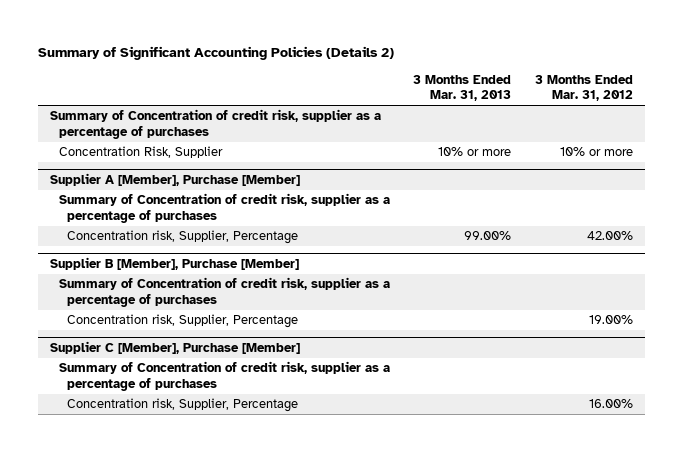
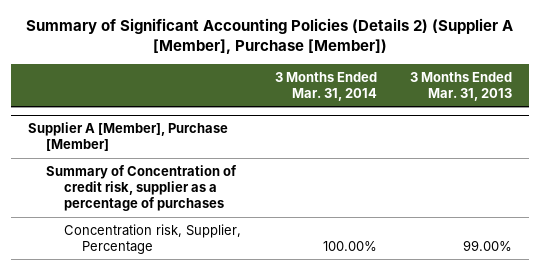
[37,45,394,60] Summary of Significant Accounting Policies (Details 2) -> [26,18,514,55] Summary of Significant Accounting Policies (Details 2) (Supplier A [Member], Purchase [Member])
[535,74,634,102] 3 Months Ended Mar. 31, 2012 -> none
none -> [274,71,377,102] 3 Months Ended Mar. 31, 2014
[49,109,381,139] Summary of Concentration of credit risk, supplier as a percentage of purchases -> none
[58,146,223,159] Concentration Risk, Supplier -> none
[49,257,299,271] Supplier B [Member], Purchase [Member] -> none
[58,277,390,307] Summary of Concentration of credit risk, supplier as a percentage of purchases -> none
[67,314,299,329] Concentration risk, Supplier, Percentage -> none
[49,341,300,355] Supplier C [Member], Purchase [Member] -> none
[58,361,390,391] Summary of Concentration of credit risk, supplier as a percentage of purchases -> none
[67,398,299,413] Concentration risk, Supplier, Percentage -> none

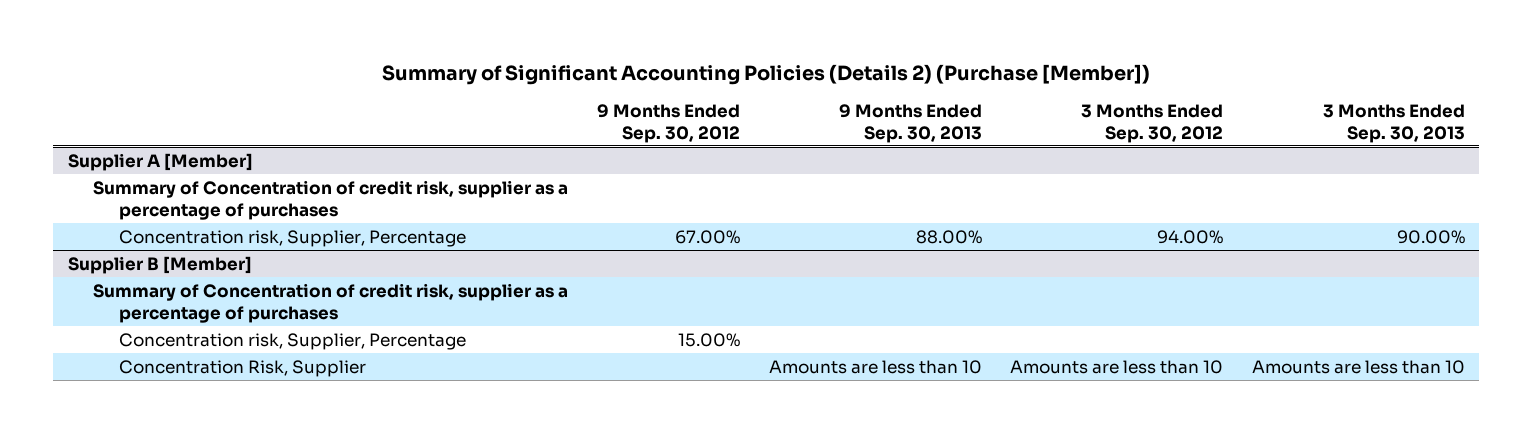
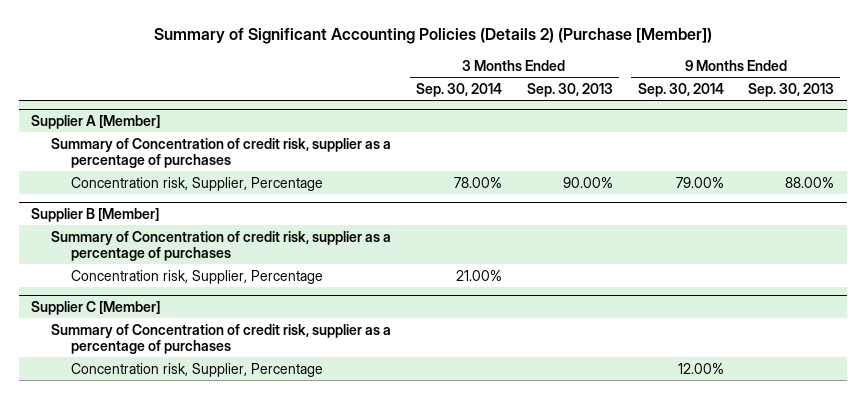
[596,103,740,143] 9 Months Ended Sep. 30, 2012 -> none
[1081,103,1224,143] 3 Months Ended Sep. 30, 2012 -> none
none -> [415,82,502,97] Sep. 30, 2014
none -> [637,82,724,97] Sep. 30, 2014
[118,359,366,377] Concentration Risk, Supplier -> none
none -> [31,300,161,315] Supplier C [Member]
none -> [51,323,392,354] Summary of Concentration of credit risk, supplier as a percentage of purchases
none -> [71,362,324,377] Concentration risk, Supplier, Percentage

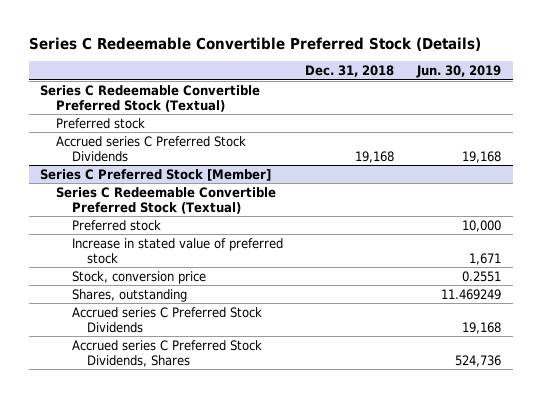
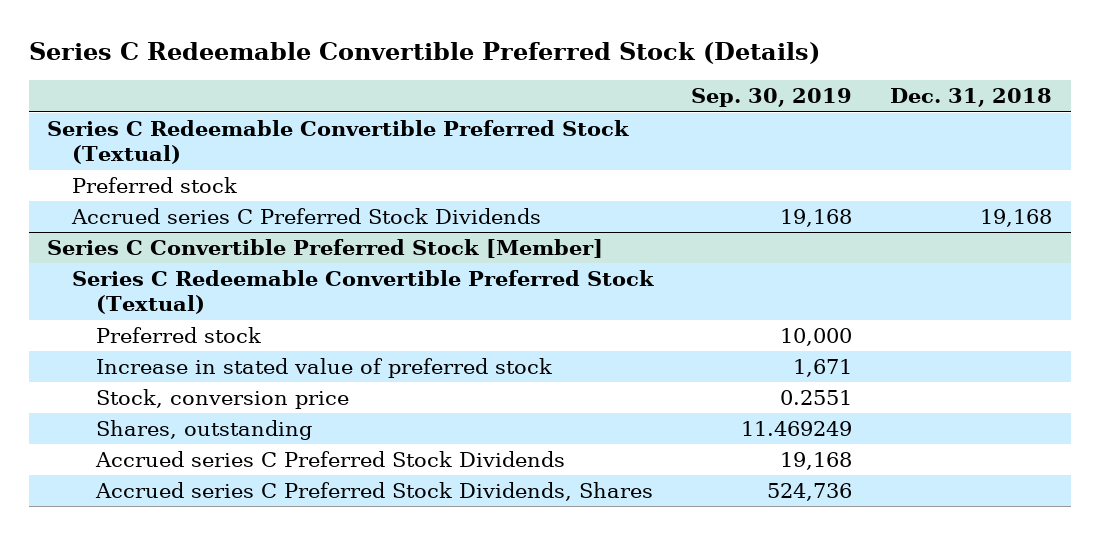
[416,65,502,79] Jun. 30, 2019 -> none
none -> [691,88,853,108] Sep. 30, 2019
[40,168,272,181] Series C Preferred Stock [Member] -> [47,239,604,259] Series C Convertible Preferred Stock [Member]

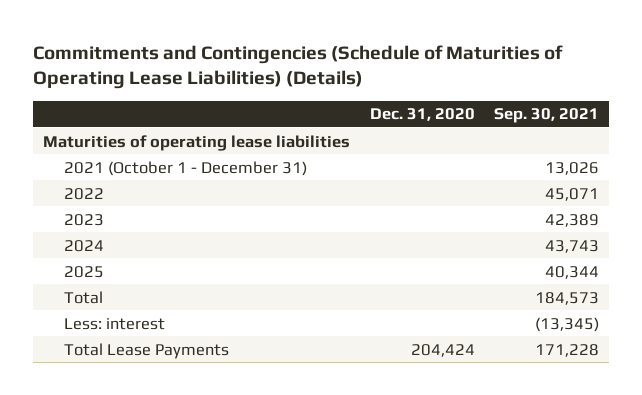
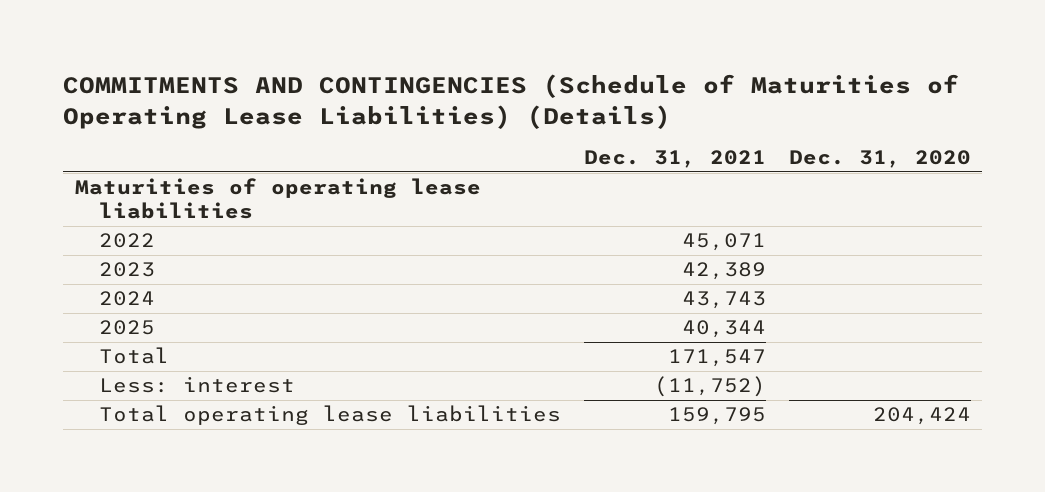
[33,44,564,90] Commitments and Contingencies (Schedule of Maturities of Operating Lease Liabilities) (Details) -> [63,74,960,129] COMMITMENTS AND CONTINGENCIES (Schedule of Maturities of Operating Lease Liabilities) (Details)
[494,108,600,124] Sep. 30, 2021 -> none
none -> [583,150,766,169] Dec. 31, 2021
[63,160,307,176] 2021 (October 1 - December 31) -> none
[63,342,229,359] Total Lease Payments -> [99,405,562,426] Total operating lease liabilities

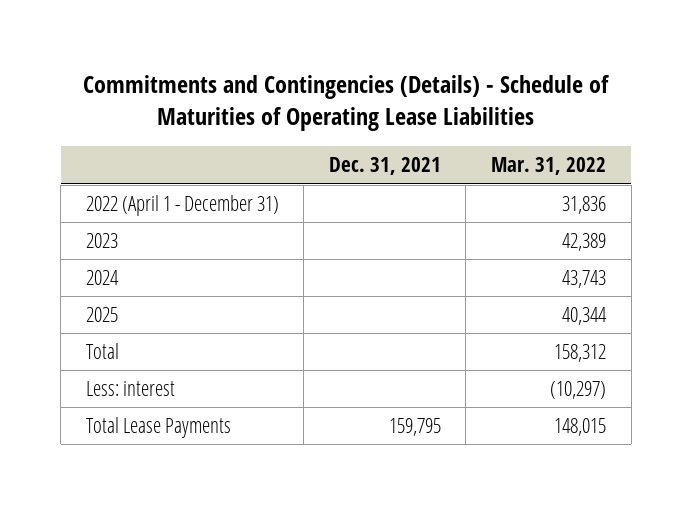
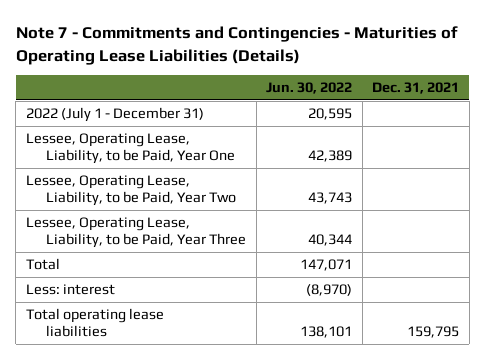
[82,74,610,132] Commitments and Contingencies (Details) - Schedule of Maturities of Operating Lease Liabilities -> [15,26,458,65] Note 7 - Commitments and Contingencies - Maturities of Operating Lease Liabilities (Details)
[491,157,607,176] Mar. 31, 2022 -> none
none -> [266,81,353,94] Jun. 30, 2022
[85,307,118,323] 2025 -> none
none -> [25,107,204,123] 2022 (July 1 - December 31)
[85,195,279,217] 2022 (April 1 - December 31) -> [25,133,236,165] Lessee, Operating Lease, Liability, to be Paid, Year One
[85,233,118,249] 2023 -> [25,175,237,207] Lessee, Operating Lease, Liability, to be Paid, Year Two
[85,270,119,286] 2024 -> [25,217,247,249] Lessee, Operating Lease, Liability, to be Paid, Year Three
[85,417,231,439] Total Lease Payments -> [25,308,164,338] Total operating lease liabilities

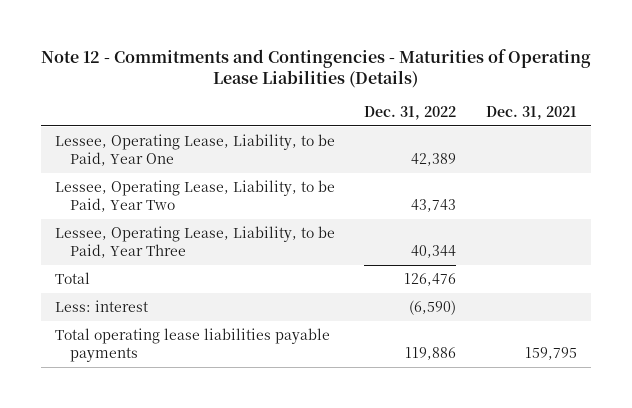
[15,26,458,65] Note 7 - Commitments and Contingencies - Maturities of Operating Lease Liabilities (Details) -> [40,48,591,89] Note 12 - Commitments and Contingencies - Maturities of Operating Lease Liabilities (Details)
[266,81,353,94] Jun. 30, 2022 -> none
none -> [364,106,457,121] Dec. 31, 2022
[25,107,204,123] 2022 (July 1 - December 31) -> none
[25,308,164,338] Total operating lease liabilities -> [55,327,331,362] Total operating lease liabilities payable payments

